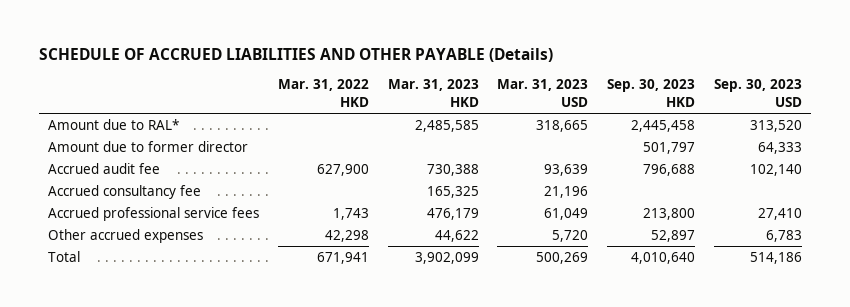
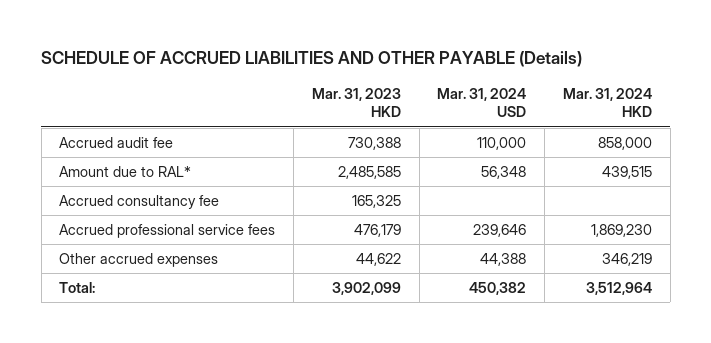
[277,79,369,107] Mar. 31, 2022 HKD -> none
[497,79,589,107] Mar. 31, 2023 USD -> none
[607,79,696,107] Sep. 30, 2023 HKD -> none
[713,79,802,107] Sep. 30, 2023 USD -> none
none -> [437,87,527,118] Mar. 31, 2024 USD
none -> [562,87,652,118] Mar. 31, 2024 HKD
[48,141,249,153] Amount due to former director -> none
[48,119,180,131] Amount due to RAL* -> [59,165,192,177] Amount due to RAL*
[48,251,81,263] Total -> [59,281,96,293] Total:

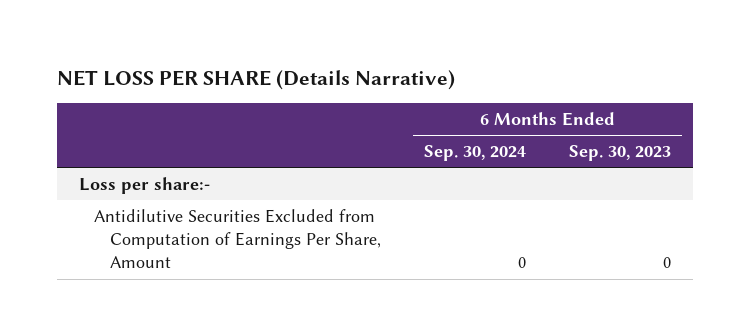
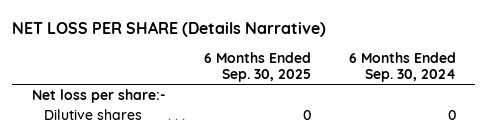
[569,145,672,162] Sep. 30, 2023 -> none
none -> [203,52,311,83] 6 Months Ended Sep. 30, 2025
[78,176,210,194] Loss per share:- -> [31,89,166,104] Net loss per share:-
[94,208,381,269] Antidilutive Securities Excluded from Computation of Earnings Per Share, Amount -> [43,109,142,121] Dilutive shares

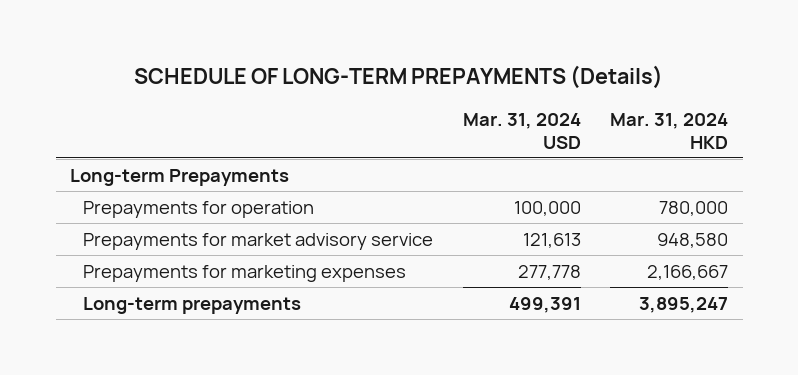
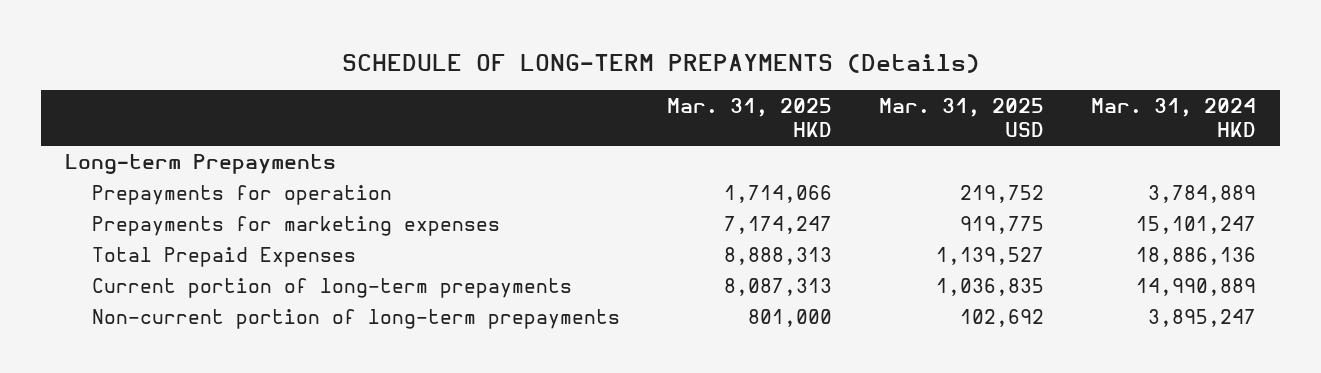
[462,112,581,149] Mar. 31, 2024 USD -> none
none -> [667,98,833,138] Mar. 31, 2025 HKD
none -> [879,98,1045,138] Mar. 31, 2025 USD
[83,232,434,250] Prepayments for market advisory service -> none
[658,200,728,216] 780,000 -> [1148,184,1257,203] 3,784,889
[646,264,728,280] 2,166,667 -> [1136,215,1257,234] 15,101,247
none -> [92,246,357,267] Total Prepaid Expenses
none -> [92,277,573,298] Current portion of long-term prepayments
[83,296,302,314] Long-term prepayments -> [92,308,621,329] Non-current portion of long-term prepayments

